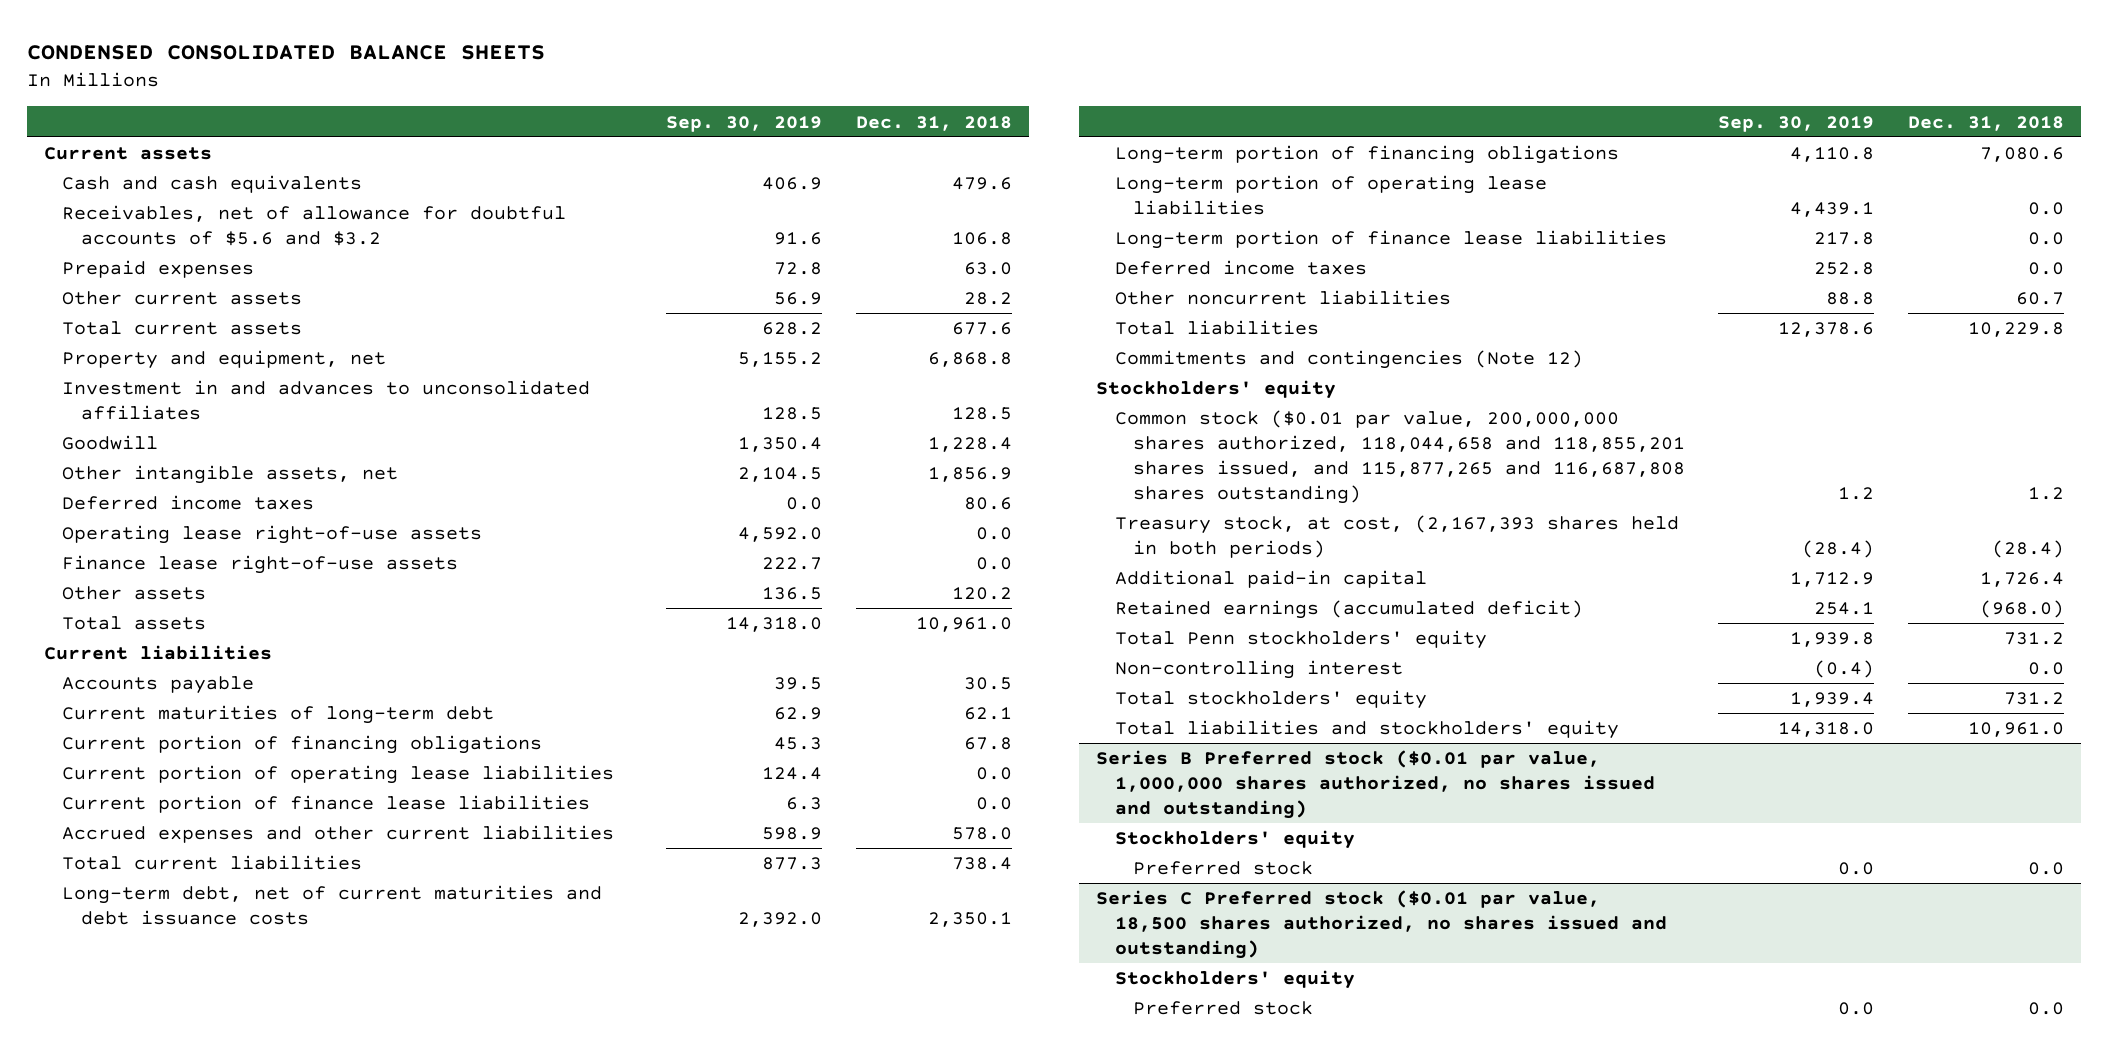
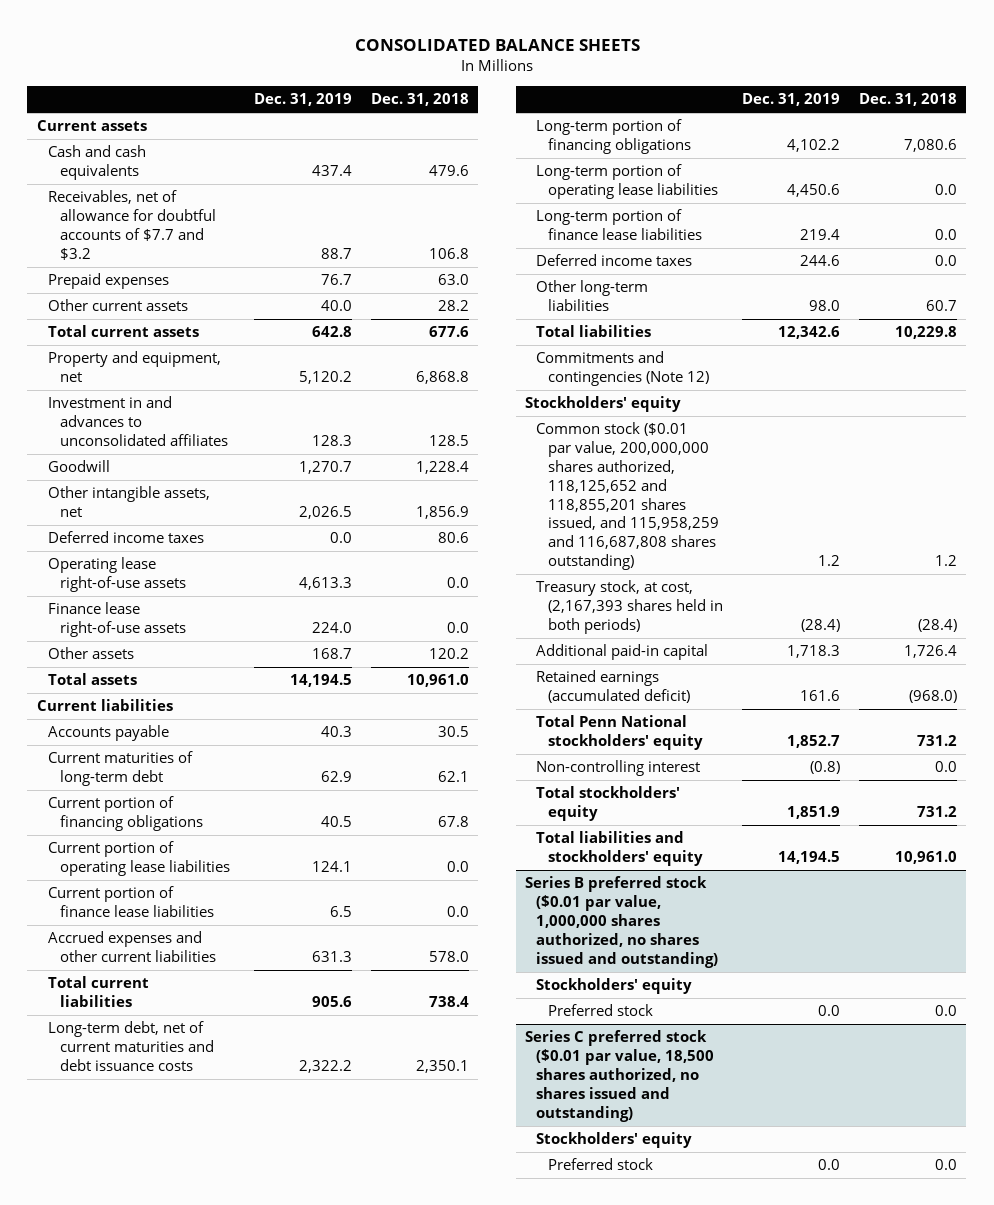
[27,44,546,60] CONDENSED CONSOLIDATED BALANCE SHEETS -> [354,38,640,51] CONSOLIDATED BALANCE SHEETS
[666,115,823,132] Sep. 30, 2019 -> none
none -> [253,93,352,107] Dec. 31, 2019
[62,205,567,247] Receivables, net of allowance for doubtful accounts of $5.6 and $3.2 -> [48,190,216,260] Receivables, net of allowance for doubtful accounts of $7.7 and $3.2
[1114,290,1451,306] Other noncurrent liabilities -> [536,280,649,312] Other long-term liabilities
[1114,410,1685,505] Common stock ($0.01 par value, 200,000,000 shares authorized, 118,044,658 and 118,855,201 shares issued, and 115,877,265 and 116,687,808 shares outstanding) -> [536,422,719,570] Common stock ($0.01 par value, 200,000,000 shares authorized, 118,125,652 and 118,855,201 shares issued, and 115,958,259 and 116,687,808 shares outstanding)
[1114,630,1487,650] Total Penn stockholders' equity -> [536,715,703,751] Total Penn National stockholders' equity
[1096,750,1655,820] Series B Preferred stock ($0.01 par value, 1,000,000 shares authorized, no shares issued and outstanding) -> [525,876,719,968] Series B preferred stock ($0.01 par value, 1,000,000 shares authorized, no shares issued and outstanding)
[1096,890,1667,960] Series C Preferred stock ($0.01 par value, 18,500 shares authorized, no shares issued and outstanding) -> [525,1030,715,1122] Series C preferred stock ($0.01 par value, 18,500 shares authorized, no shares issued and outstanding)

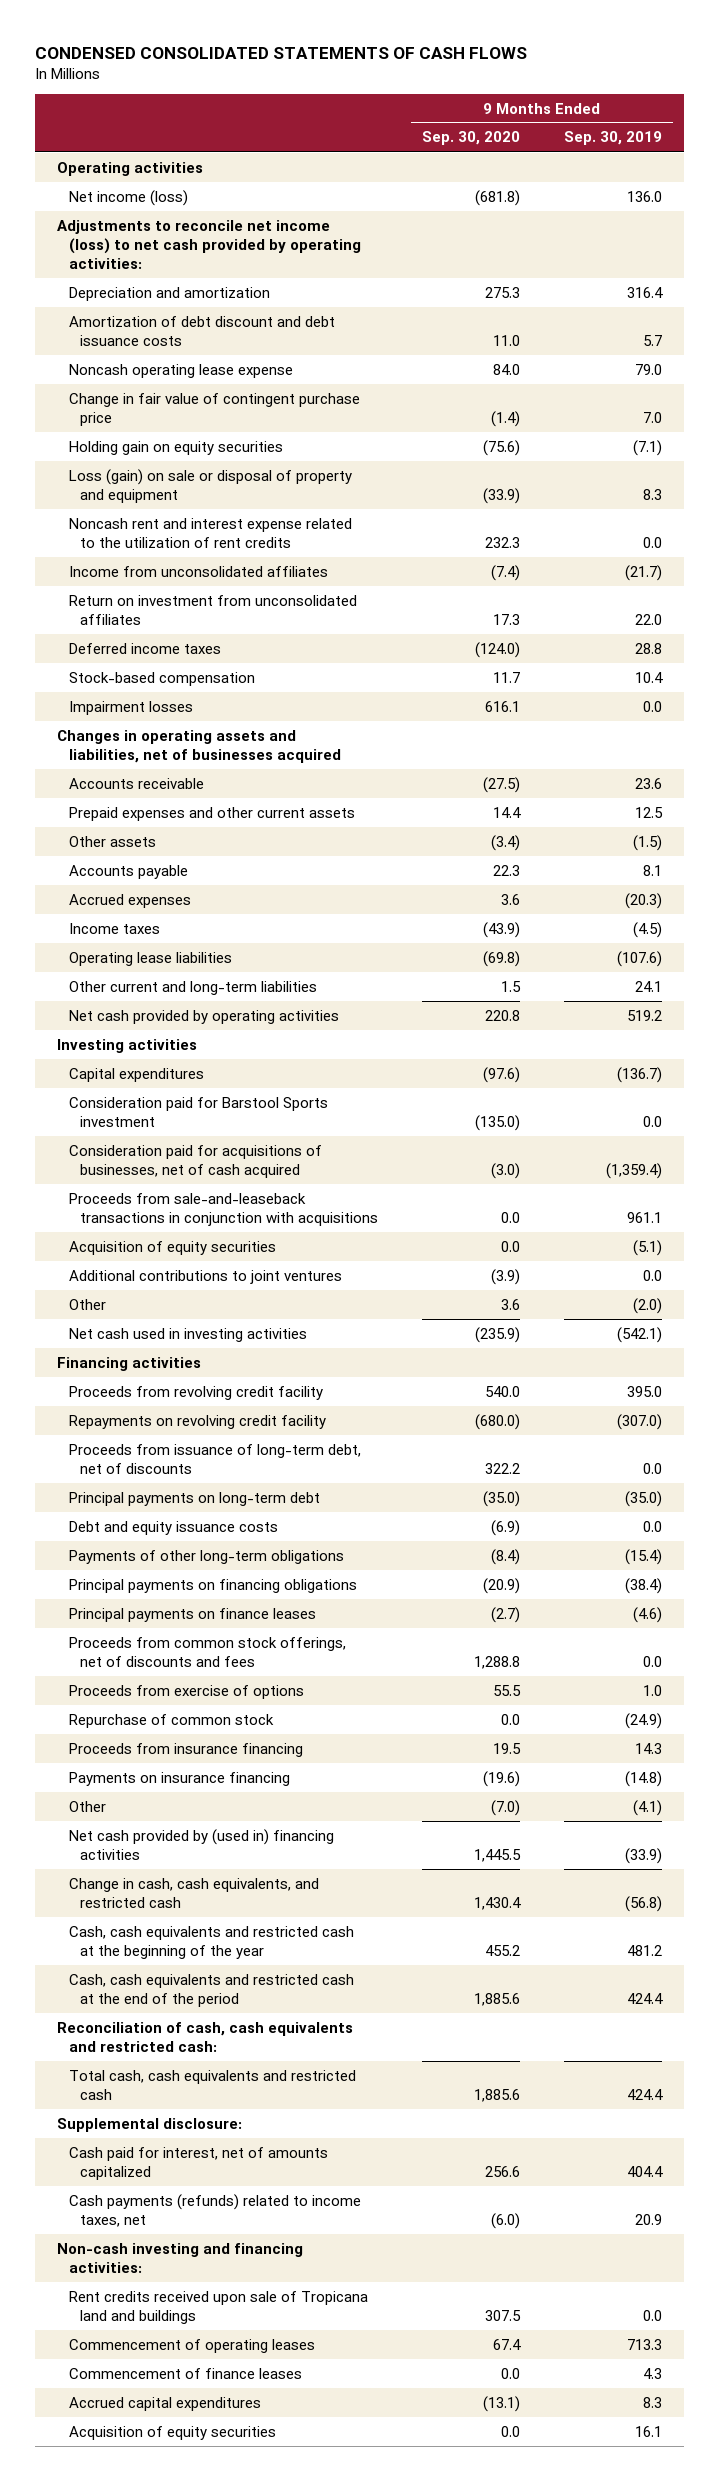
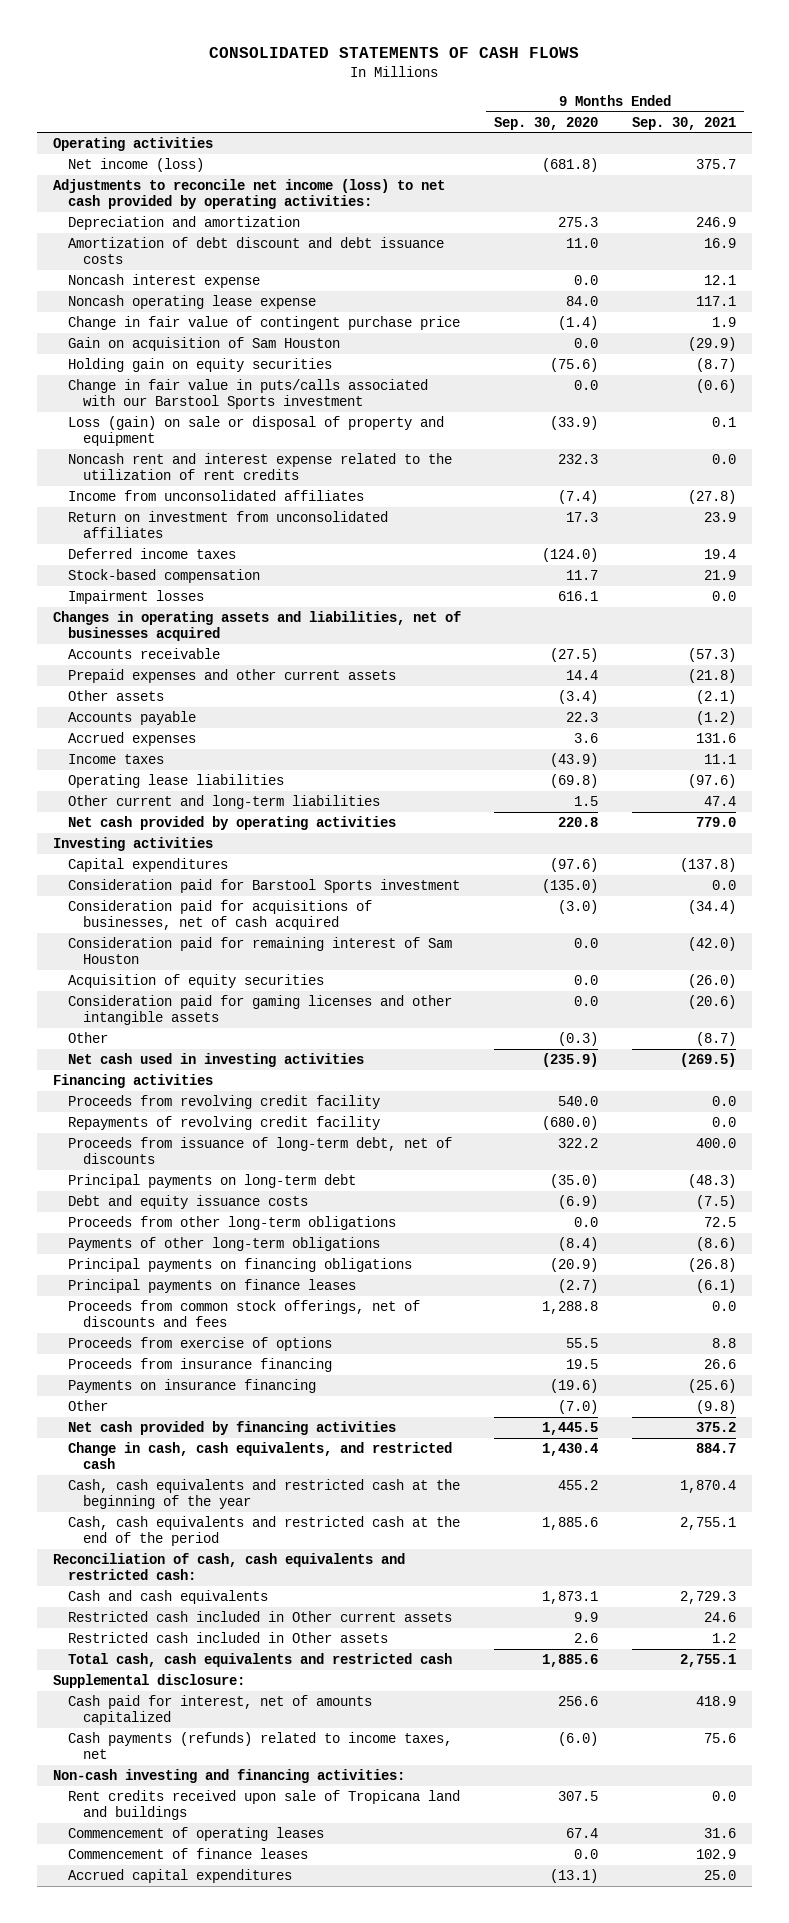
[35,46,528,59] CONDENSED CONSOLIDATED STATEMENTS OF CASH FLOWS -> [209,47,580,59] CONSOLIDATED STATEMENTS OF CASH FLOWS
[564,131,663,146] Sep. 30, 2019 -> none
none -> [631,116,736,130] Sep. 30, 2021
none -> [68,273,261,288] Noncash interest expense
none -> [68,336,341,351] Gain on acquisition of Sam Houston
none -> [68,378,429,410] Change in fair value in puts/calls associated with our Barstool Sports investment
[68,1192,379,1226] Proceeds from sale-and-leaseback transactions in conjunction with acquisitions -> none
none -> [68,936,453,965] Consideration paid for remaining interest of Sam Houston
[68,1269,342,1284] Additional contributions to joint ventures -> none
none -> [68,994,453,1026] Consideration paid for gaming licenses and other intangible assets
[501,1298,521,1310] 3.6 -> [558,1031,599,1046] (0.3)
[68,1414,326,1429] Repayments on revolving credit facility -> [68,1115,381,1130] Repayments of revolving credit facility
none -> [68,1215,397,1230] Proceeds from other long-term obligations
[68,1713,274,1728] Repurchase of common stock -> none
[68,1828,334,1860] Net cash provided by (used in) financing activities -> [68,1420,397,1435] Net cash provided by financing activities
none -> [68,1589,269,1604] Cash and cash equivalents
none -> [68,1610,453,1622] Restricted cash included in Other current assets
none -> [68,1631,389,1643] Restricted cash included in Other assets
[68,2425,276,2440] Acquisition of equity securities -> none

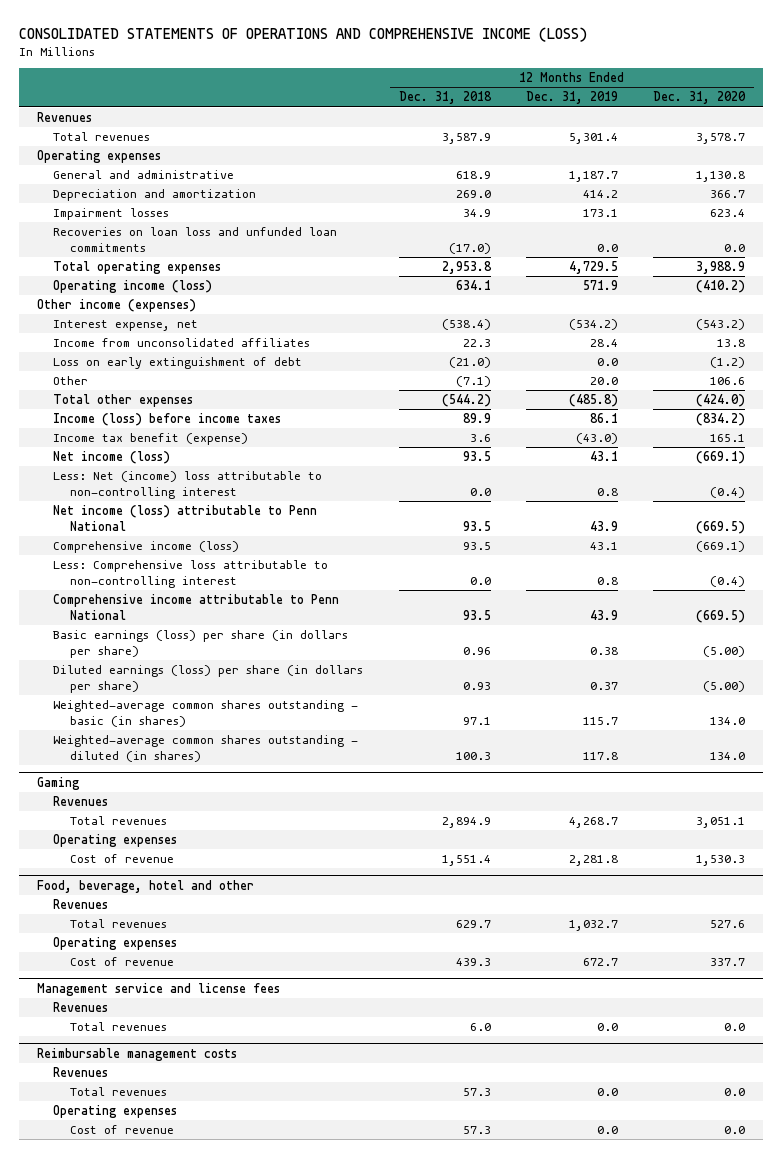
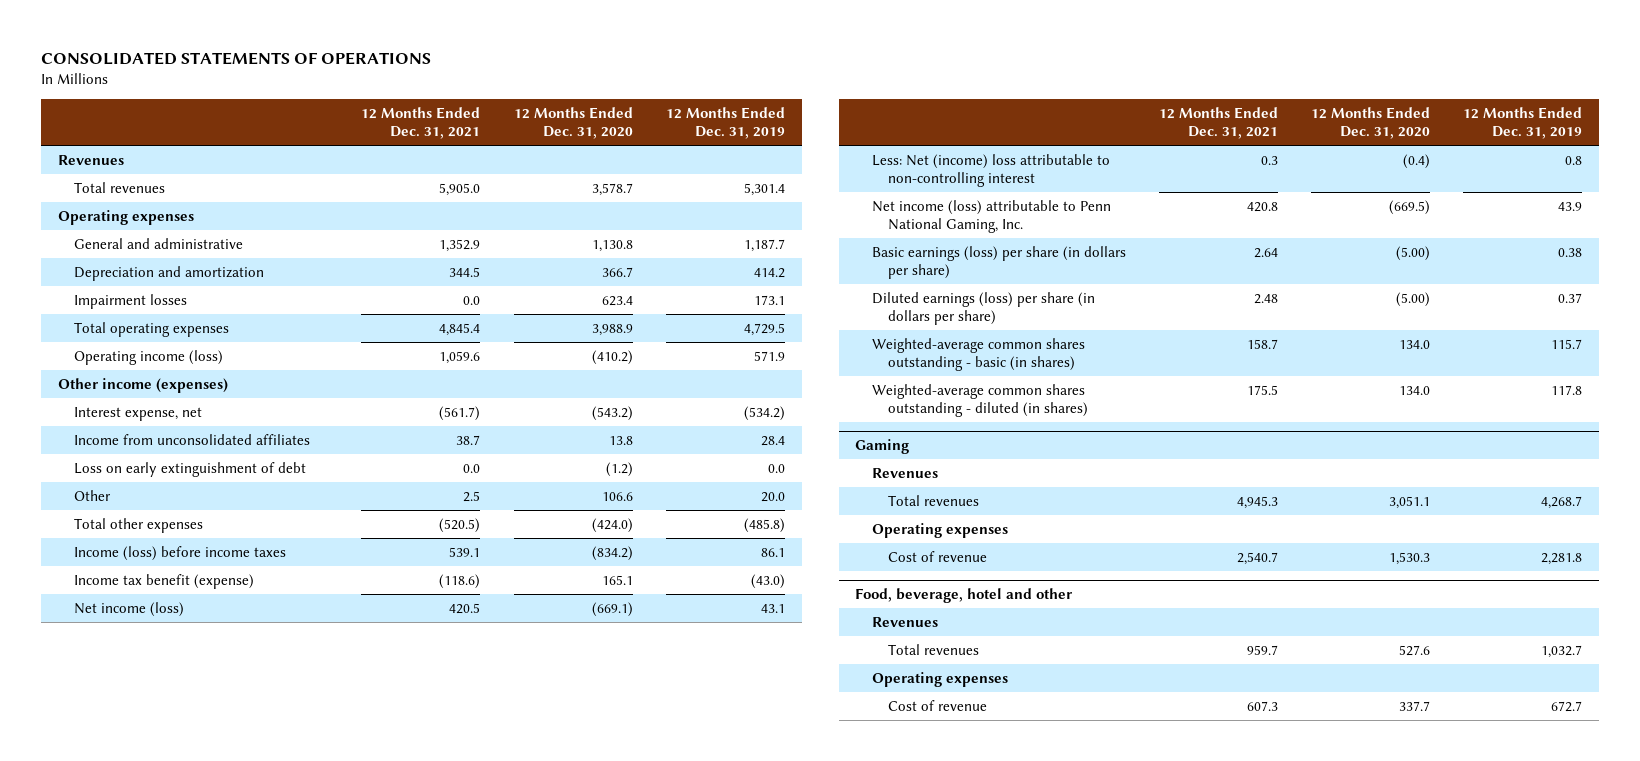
[19,26,588,42] CONSOLIDATED STATEMENTS OF OPERATIONS AND COMPREHENSIVE INCOME (LOSS) -> [41,52,432,66] CONSOLIDATED STATEMENTS OF OPERATIONS
[398,91,492,105] Dec. 31, 2018 -> none
none -> [361,106,481,139] 12 Months Ended Dec. 31, 2021
[53,226,338,252] Recoveries on loan loss and unfunded loan commitments -> none
[53,540,240,553] Comprehensive income (loss) -> none
[53,559,329,588] Less: Comprehensive loss attributable to non-controlling interest -> none
[53,593,340,620] Comprehensive income attributable to Penn National -> none
[53,504,318,531] Net income (loss) attributable to Penn National -> [871,199,1111,234] Net income (loss) attributable to Penn National Gaming, Inc.
[36,982,280,996] Management service and license fees -> none
[53,1001,109,1012] Revenues -> none
[69,1021,167,1031] Total revenues -> none
[36,1047,237,1061] Reimbursable management costs -> none
[53,1066,109,1077] Revenues -> none
[69,1086,167,1096] Total revenues -> none
[53,1104,178,1118] Operating expenses -> none
[69,1124,174,1134] Cost of revenue -> none

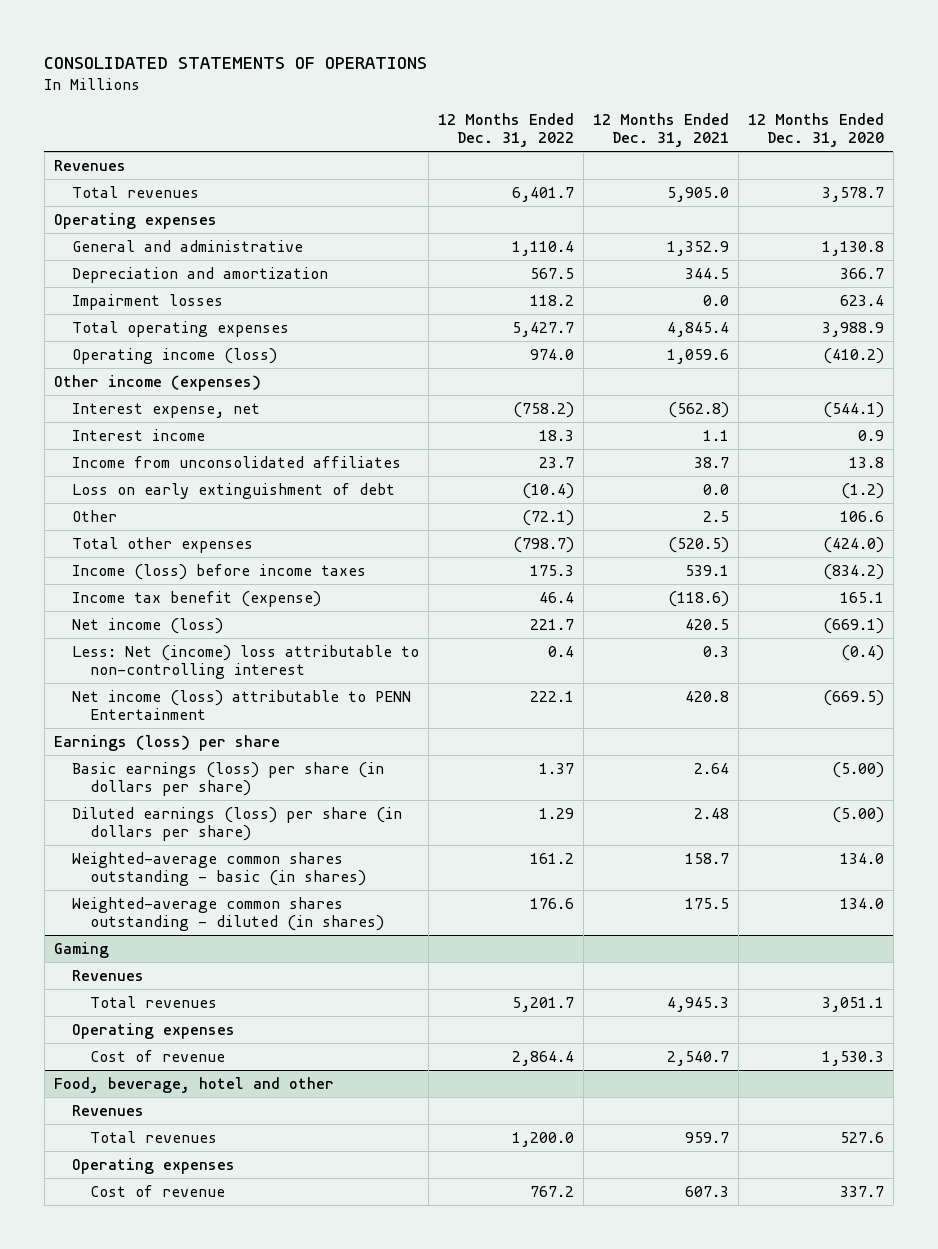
[665,106,785,139] 12 Months Ended Dec. 31, 2019 -> none
none -> [438,113,575,148] 12 Months Ended Dec. 31, 2022
[439,405,481,421] (561.7) -> [668,401,730,418] (562.8)
[591,405,633,421] (543.2) -> [822,401,884,418] (544.1)
none -> [72,428,206,441] Interest income
[871,199,1111,234] Net income (loss) attributable to Penn National Gaming, Inc. -> [72,689,412,721] Net income (loss) attributable to PENN Entertainment
none -> [53,734,280,751] Earnings (loss) per share

